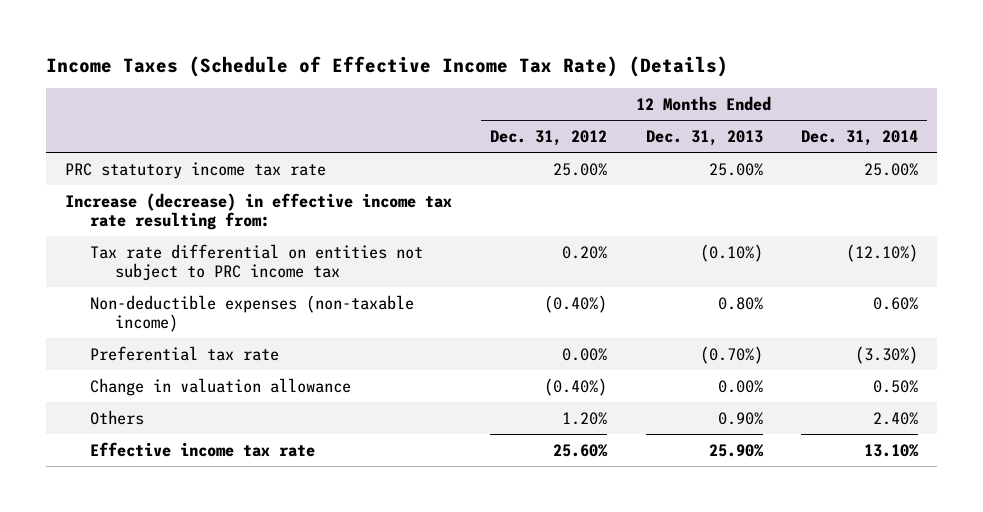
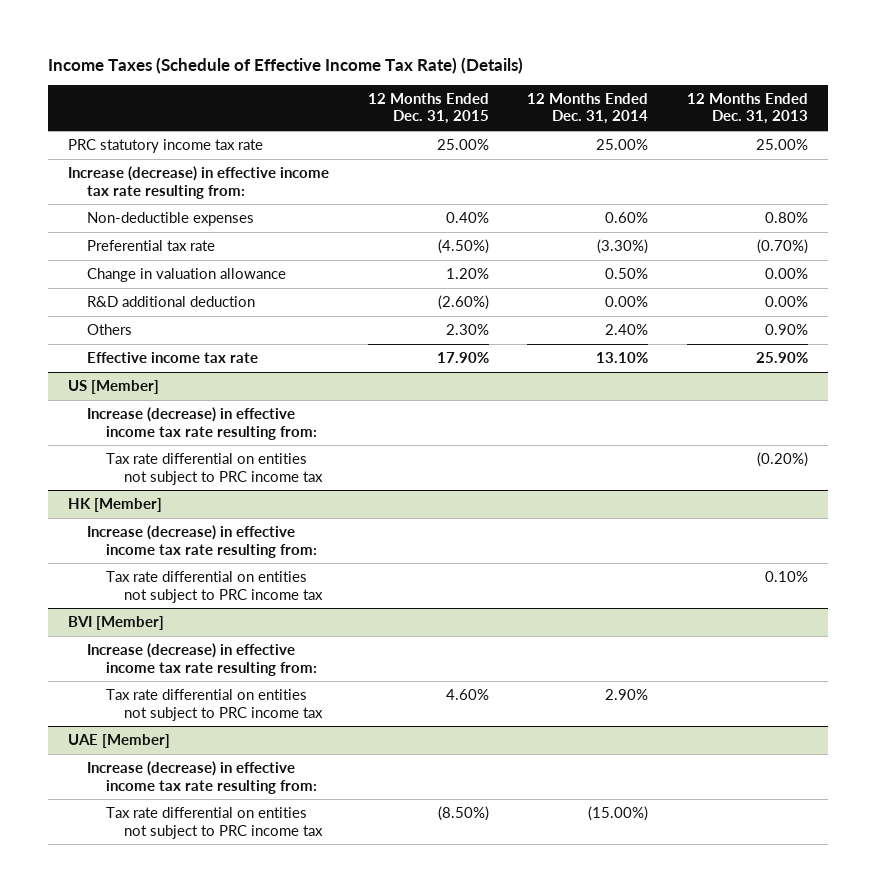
[490,129,608,146] Dec. 31, 2012 -> none
none -> [367,92,489,125] 12 Months Ended Dec. 31, 2015
[90,243,424,281] Tax rate differential on entities not subject to PRC income tax -> none
[90,294,415,332] Non-deductible expenses (non-taxable income) -> [86,212,254,227] Non-deductible expenses
none -> [86,296,255,308] R&D additional deduction
none -> [67,380,159,395] US [Member]
none -> [86,407,317,440] Increase (decrease) in effective income tax rate resulting from:
none -> [105,453,324,485] Tax rate differential on entities not subject to PRC income tax
none -> [67,498,162,513] HK [Member]
none -> [86,525,317,558] Increase (decrease) in effective income tax rate resulting from:
none -> [105,571,324,603] Tax rate differential on entities not subject to PRC income tax
none -> [67,616,164,631] BVI [Member]
none -> [86,643,317,676] Increase (decrease) in effective income tax rate resulting from:
none -> [105,689,324,721] Tax rate differential on entities not subject to PRC income tax
none -> [67,734,170,749] UAE [Member]
none -> [86,761,317,794] Increase (decrease) in effective income tax rate resulting from:
none -> [105,807,324,839] Tax rate differential on entities not subject to PRC income tax

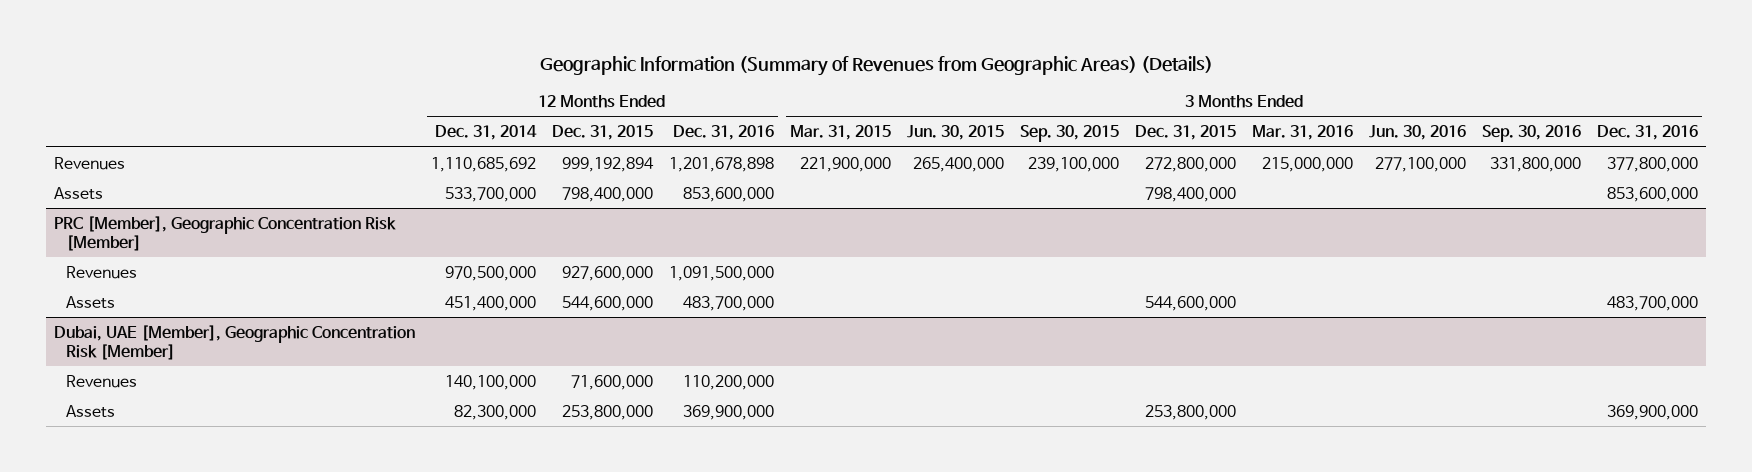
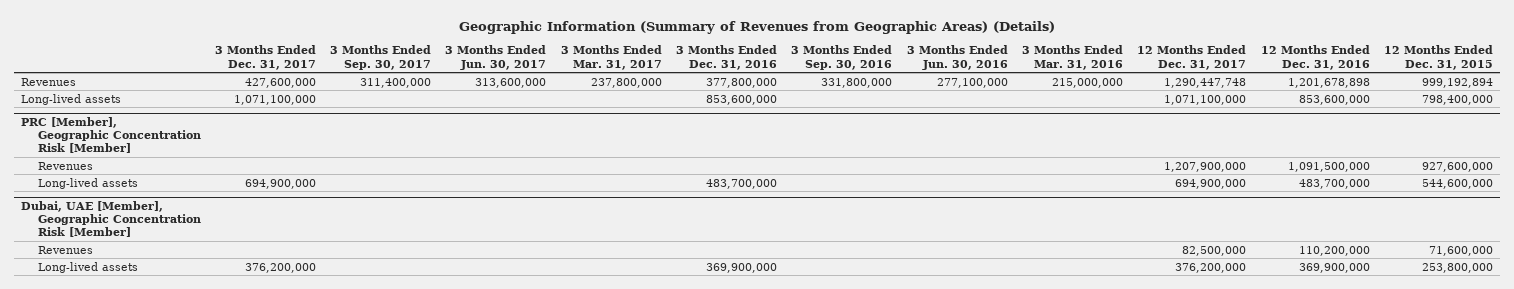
[434,125,537,141] Dec. 31, 2014 -> none
[789,125,891,141] Mar. 31, 2015 -> none
[906,125,1004,141] Jun. 30, 2015 -> none
[1019,125,1119,143] Sep. 30, 2015 -> none
[1134,125,1236,141] Dec. 31, 2015 -> none
none -> [214,45,316,70] 3 Months Ended Dec. 31, 2017
none -> [330,45,432,70] 3 Months Ended Sep. 30, 2017
none -> [445,45,547,70] 3 Months Ended Jun. 30, 2017
none -> [560,45,662,70] 3 Months Ended Mar. 31, 2017
none -> [1137,45,1247,70] 12 Months Ended Dec. 31, 2017
[53,186,103,200] Assets -> [20,93,121,105] Long-lived assets
[65,295,115,309] Assets -> [37,177,138,189] Long-lived assets
[65,404,115,418] Assets -> [37,261,138,273] Long-lived assets

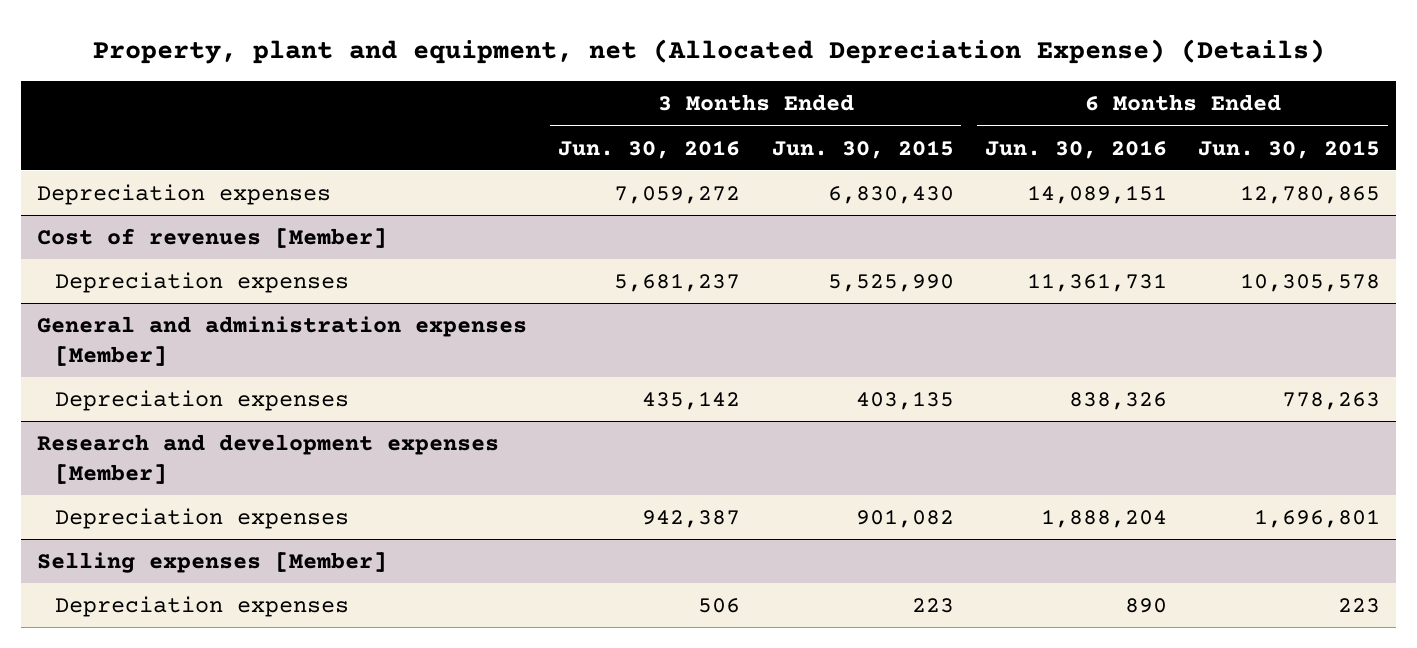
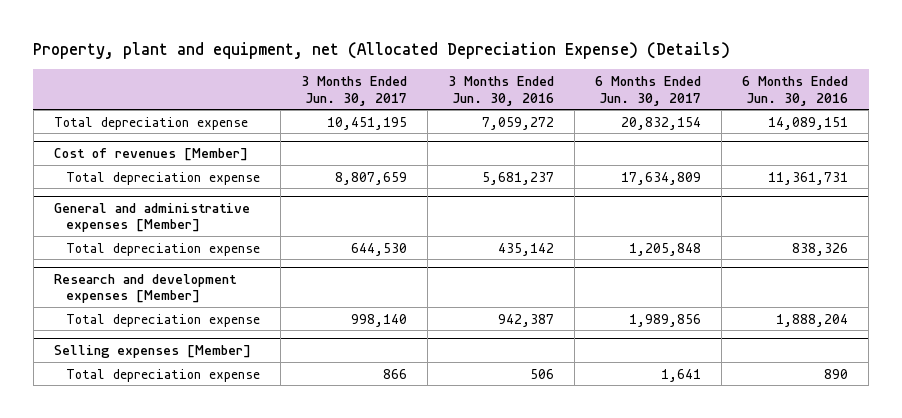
[771,139,954,159] Jun. 30, 2015 -> none
[1198,139,1381,159] Jun. 30, 2015 -> none
none -> [300,76,407,106] 3 Months Ended Jun. 30, 2017
none -> [594,76,701,106] 6 Months Ended Jun. 30, 2017
[36,183,331,205] Depreciation expenses -> [53,116,248,130] Total depreciation expense
[55,271,350,293] Depreciation expenses -> [65,171,260,185] Total depreciation expense
[36,315,527,367] General and administration expenses [Member] -> [53,202,250,233] General and administrative expenses [Member]
[55,389,350,411] Depreciation expenses -> [65,242,260,256] Total depreciation expense
[55,507,350,529] Depreciation expenses -> [65,313,260,327] Total depreciation expense
[55,595,350,617] Depreciation expenses -> [65,368,260,382] Total depreciation expense

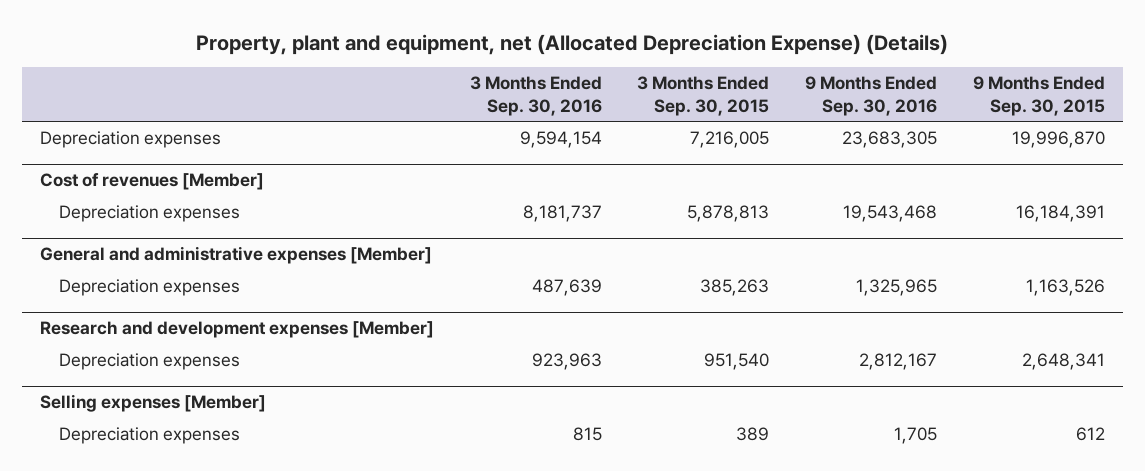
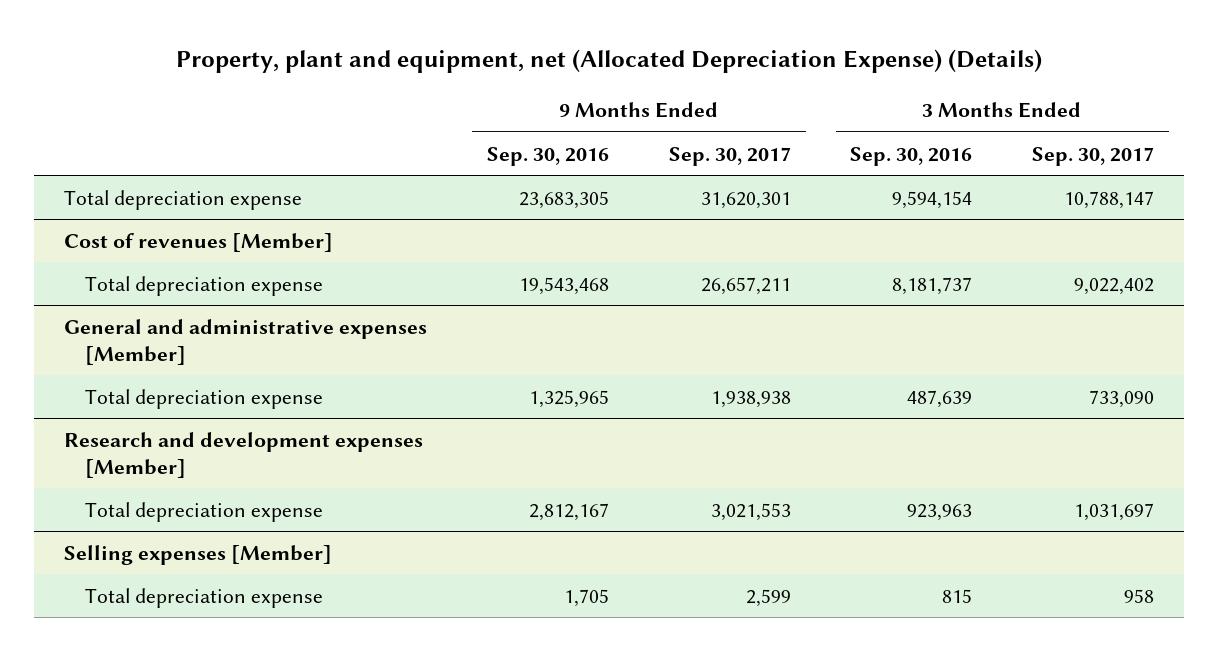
[637,76,770,117] 3 Months Ended Sep. 30, 2015 -> none
[972,76,1105,117] 9 Months Ended Sep. 30, 2015 -> none
none -> [668,146,791,166] Sep. 30, 2017
none -> [1032,146,1155,166] Sep. 30, 2017
[40,131,222,149] Depreciation expenses -> [63,189,302,210] Total depreciation expense
[58,205,240,223] Depreciation expenses -> [85,275,324,296] Total depreciation expense
[58,279,240,297] Depreciation expenses -> [85,388,324,409] Total depreciation expense
[58,353,240,371] Depreciation expenses -> [85,501,324,522] Total depreciation expense
[58,427,240,445] Depreciation expenses -> [85,587,324,608] Total depreciation expense

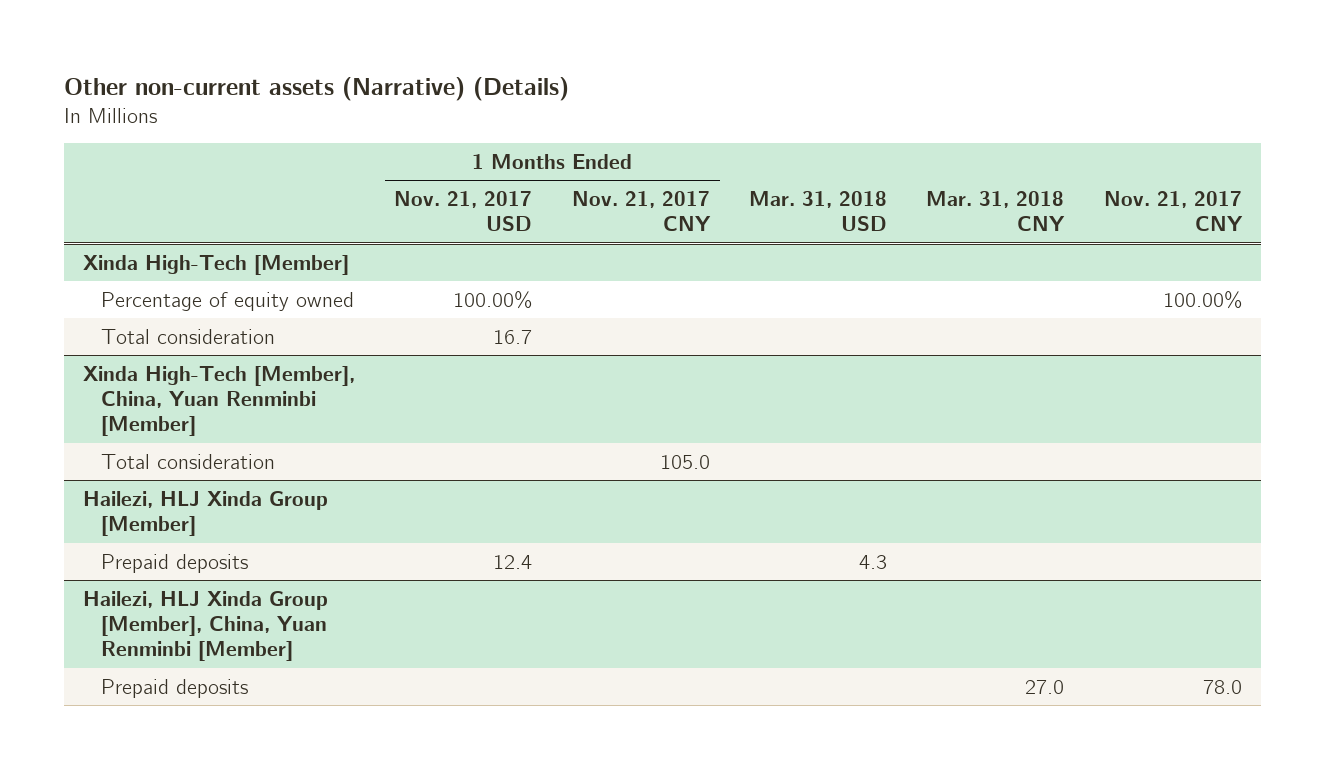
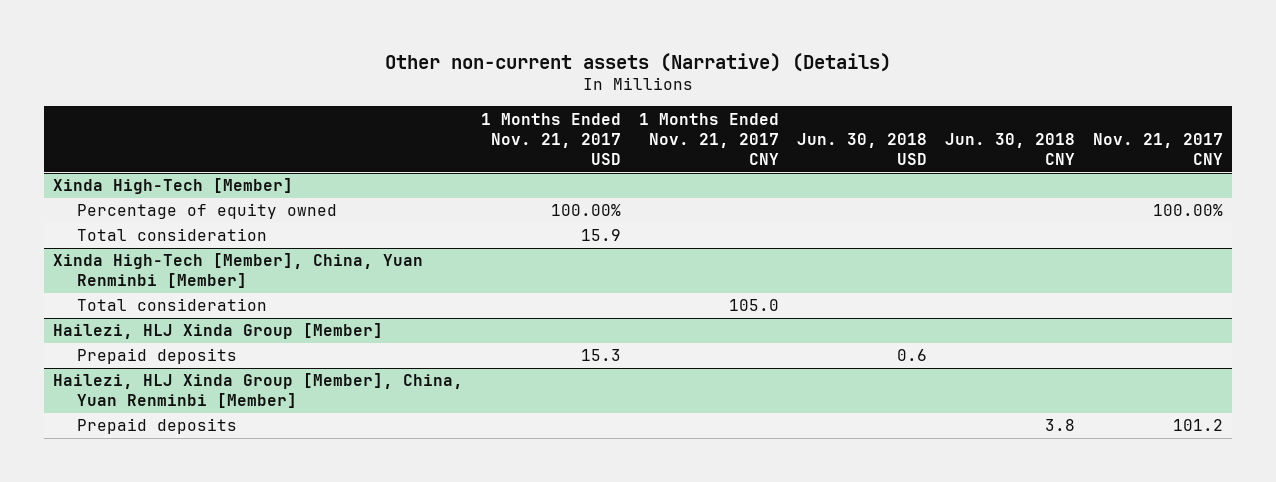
[748,190,887,232] Mar. 31, 2018 USD -> none
[926,190,1066,232] Mar. 31, 2018 CNY -> none
none -> [796,132,927,165] Jun. 30, 2018 USD
none -> [944,132,1075,165] Jun. 30, 2018 CNY
[493,329,533,344] 16.7 -> [580,229,621,242] 15.9
[493,554,533,569] 12.4 -> [580,349,621,362] 15.3
[1202,679,1242,694] 78.0 -> [1172,419,1223,432] 101.2

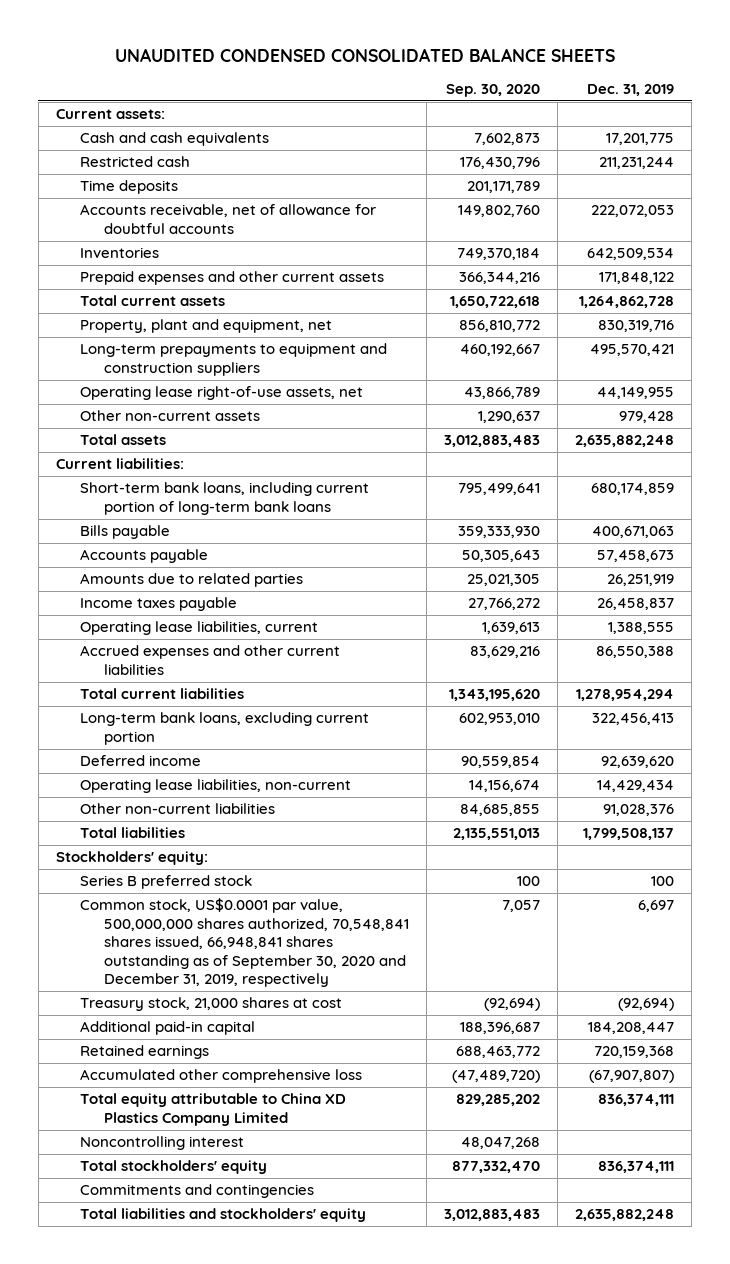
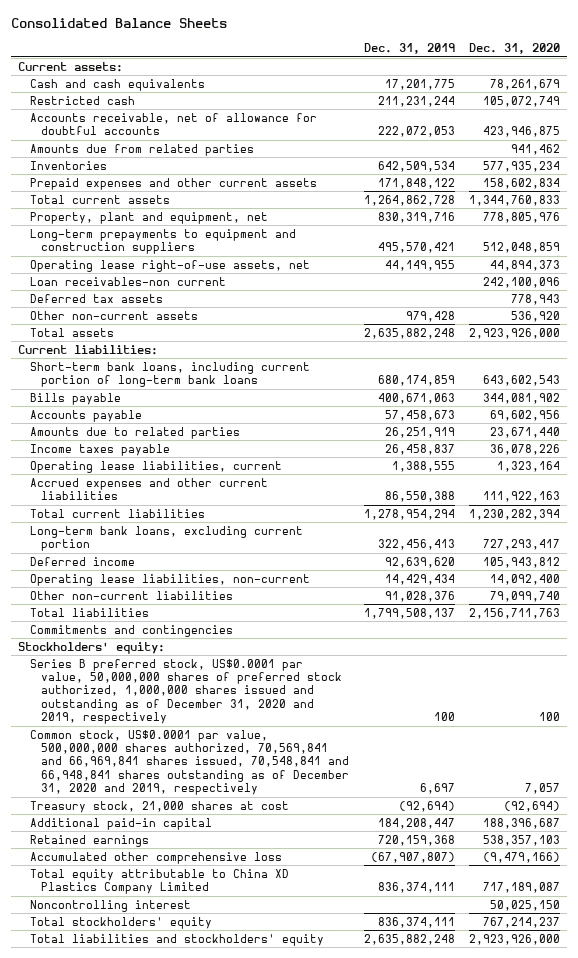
[115,47,616,62] UNAUDITED CONDENSED CONSOLIDATED BALANCE SHEETS -> [11,18,228,29] Consolidated Balance Sheets
[445,84,540,98] Sep. 30, 2020 -> none
none -> [469,43,561,55] Dec. 31, 2020
[79,180,178,195] Time deposits -> none
none -> [29,143,254,156] Amounts due from related parties
none -> [29,276,226,286] Loan receivables-non current
none -> [29,293,163,303] Deferred tax assets
[79,1184,314,1199] Commitments and contingencies -> [29,624,233,637] Commitments and contingencies
[79,875,252,890] Series B preferred stock -> [29,658,343,725] Series B preferred stock, US$0.0001 par value, 50,000,000 shares of preferred stock authorized, 1,000,000 shares issued and outstanding as of December 31, 2020 and 2019, respectively
[79,898,409,987] Common stock, US$0.0001 par value, 500,000,000 shares authorized, 70,548,841 shares issued, 66,948,841 shares outstanding as of September 30, 2020 and December 31, 2019, respectively -> [29,729,350,796] Common stock, US$0.0001 par value, 500,000,000 shares authorized, 70,569,841 and 66,969,841 shares issued, 70,548,841 and 66,948,841 shares outstanding as of December 31, 2020 and 2019, respectively

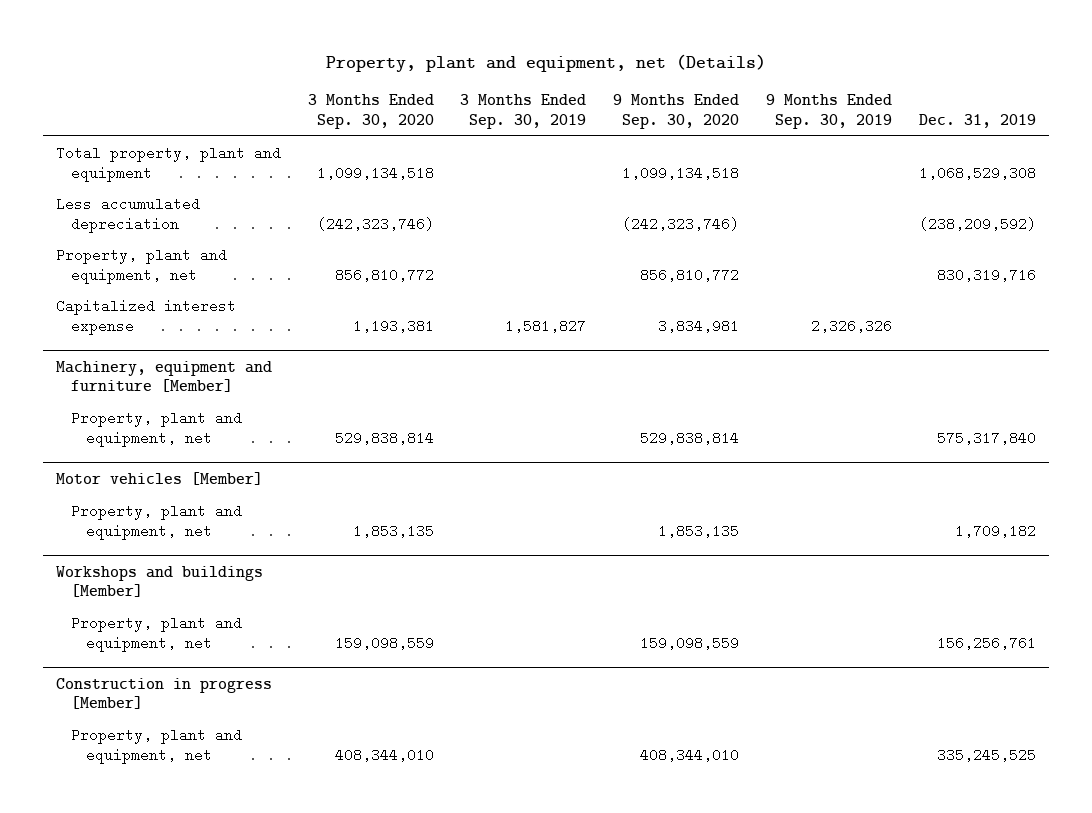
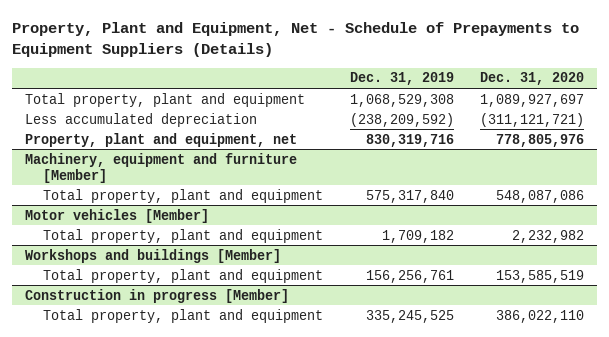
[325,54,766,73] Property, plant and equipment, net (Details) -> [11,21,579,57] Property, Plant and Equipment, Net - Schedule of Prepayments to Equipment Suppliers (Details)
[307,94,434,130] 3 Months Ended Sep. 30, 2020 -> none
[460,94,587,130] 3 Months Ended Sep. 30, 2019 -> none
[613,94,740,130] 9 Months Ended Sep. 30, 2020 -> none
[765,94,892,130] 9 Months Ended Sep. 30, 2019 -> none
none -> [480,72,585,86] Dec. 31, 2020
[55,298,236,335] Capitalized interest expense -> none
[70,410,242,447] Property, plant and equipment, net -> [43,188,324,203] Total property, plant and equipment
[70,503,242,540] Property, plant and equipment, net -> [43,228,324,243] Total property, plant and equipment
[70,615,242,652] Property, plant and equipment, net -> [43,268,324,283] Total property, plant and equipment
[70,727,242,764] Property, plant and equipment, net -> [43,308,324,323] Total property, plant and equipment

